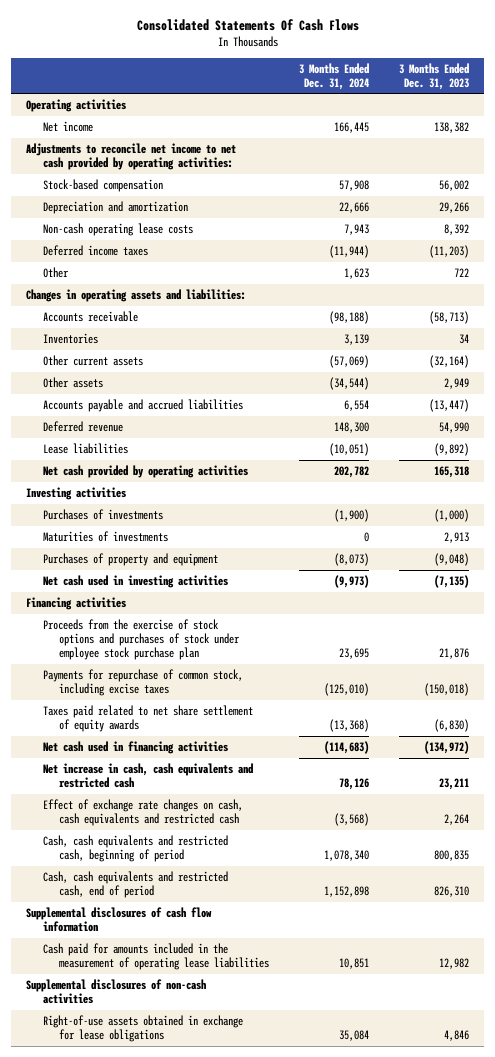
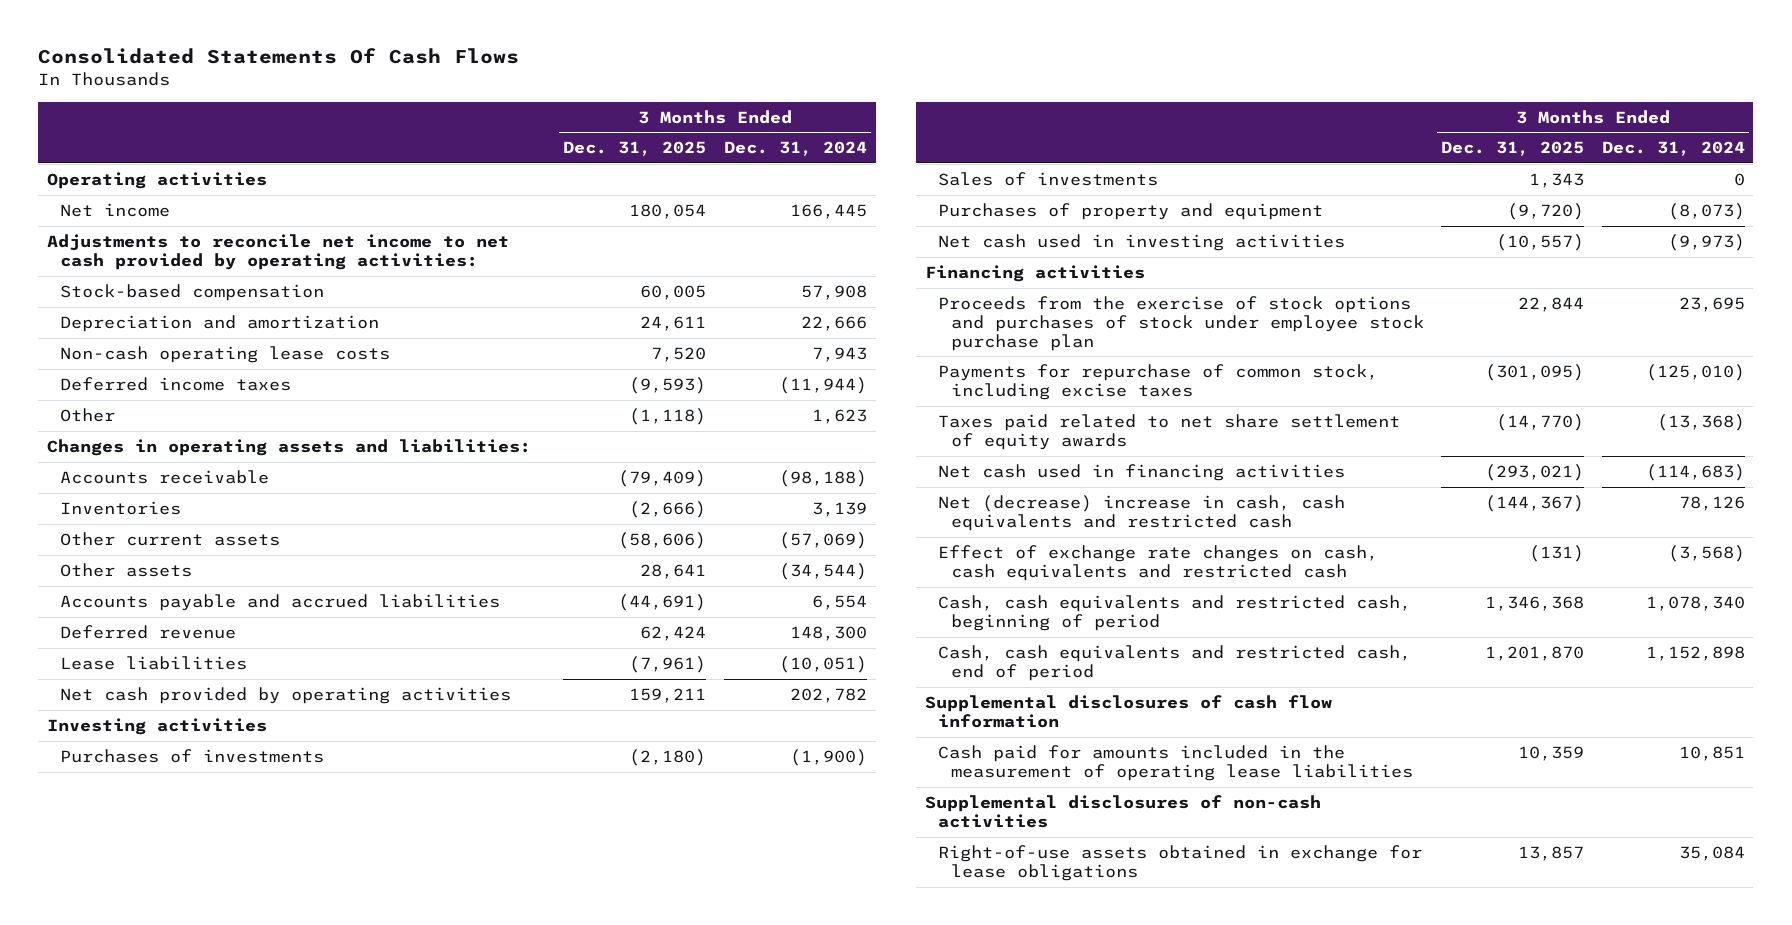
[398,62,469,90] 3 Months Ended Dec. 31, 2023 -> none
none -> [563,141,707,157] Dec. 31, 2025
[42,530,168,542] Maturities of investments -> [937,171,1158,186] Sales of investments
[42,762,253,789] Net increase in cash, cash equivalents and restricted cash -> [937,494,1345,531] Net (decrease) increase in cash, cash equivalents and restricted cash

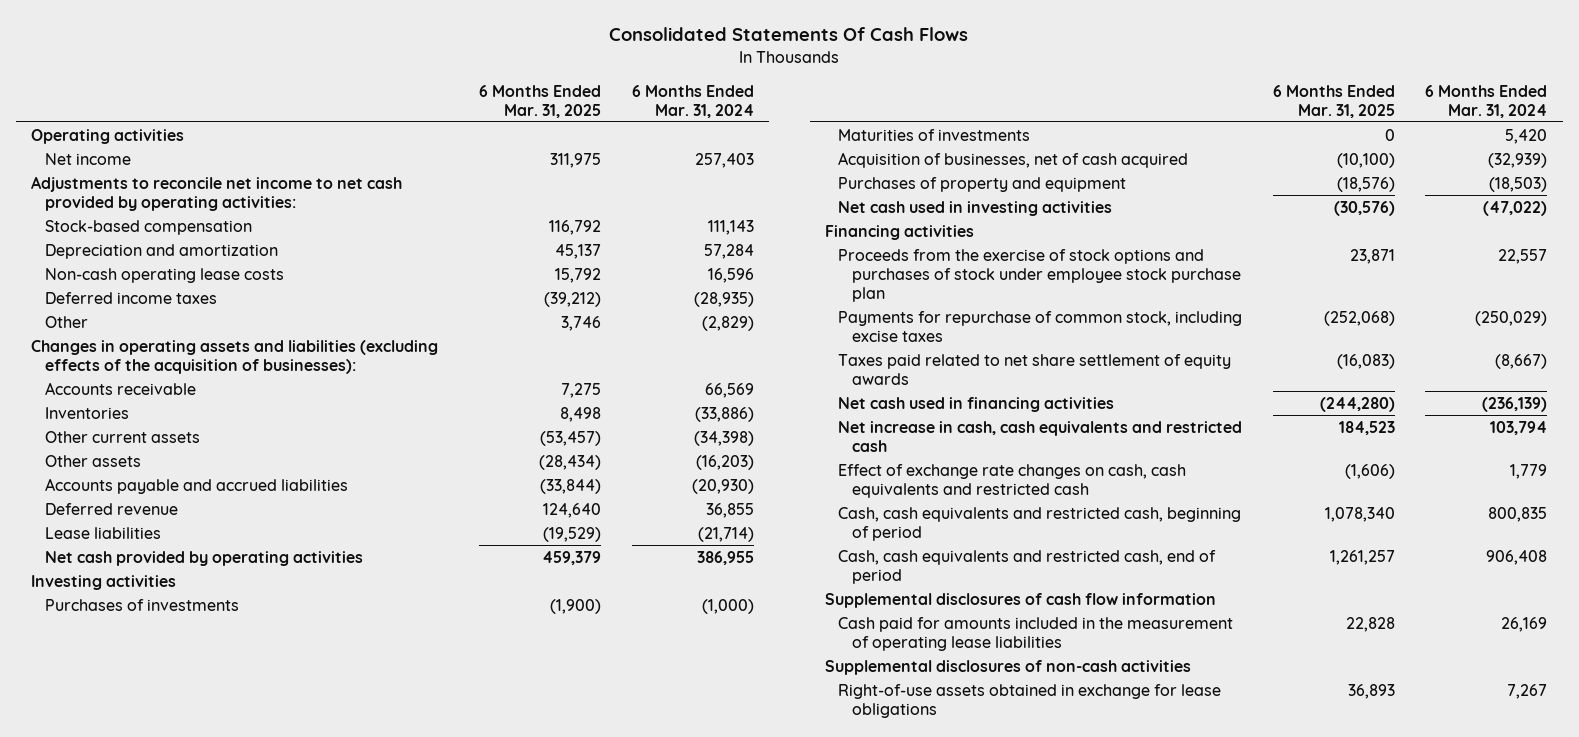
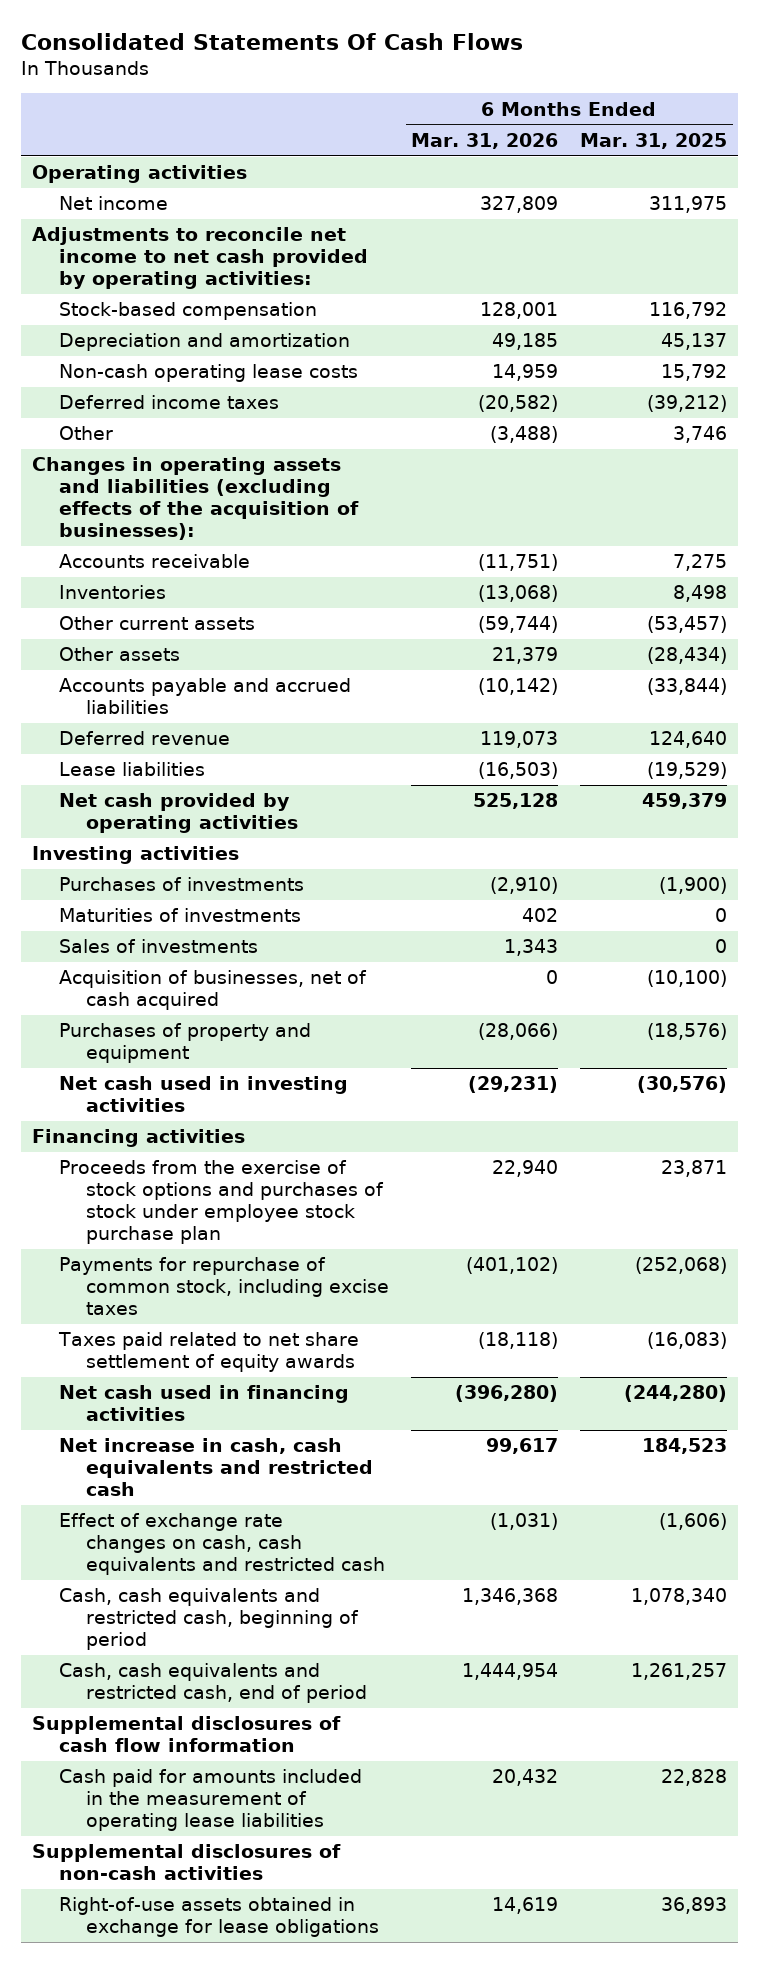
[631,84,754,118] 6 Months Ended Mar. 31, 2024 -> none
none -> [411,132,559,149] Mar. 31, 2026
none -> [59,939,259,954] Sales of investments

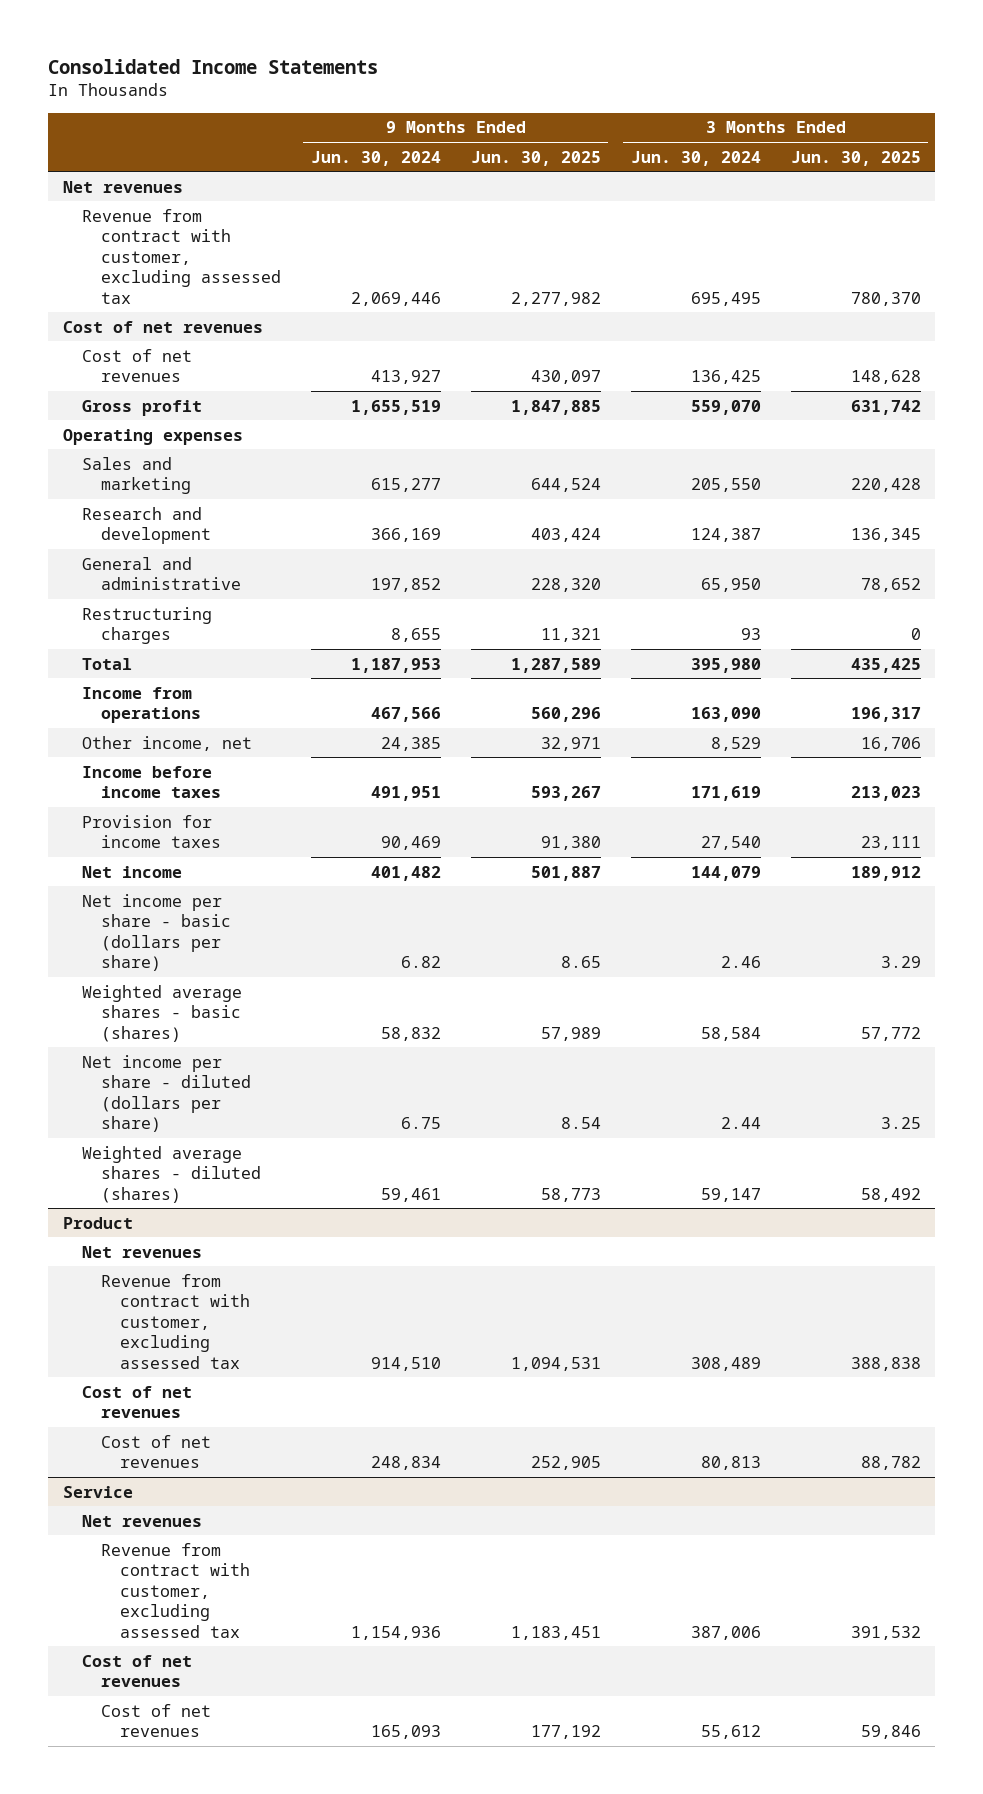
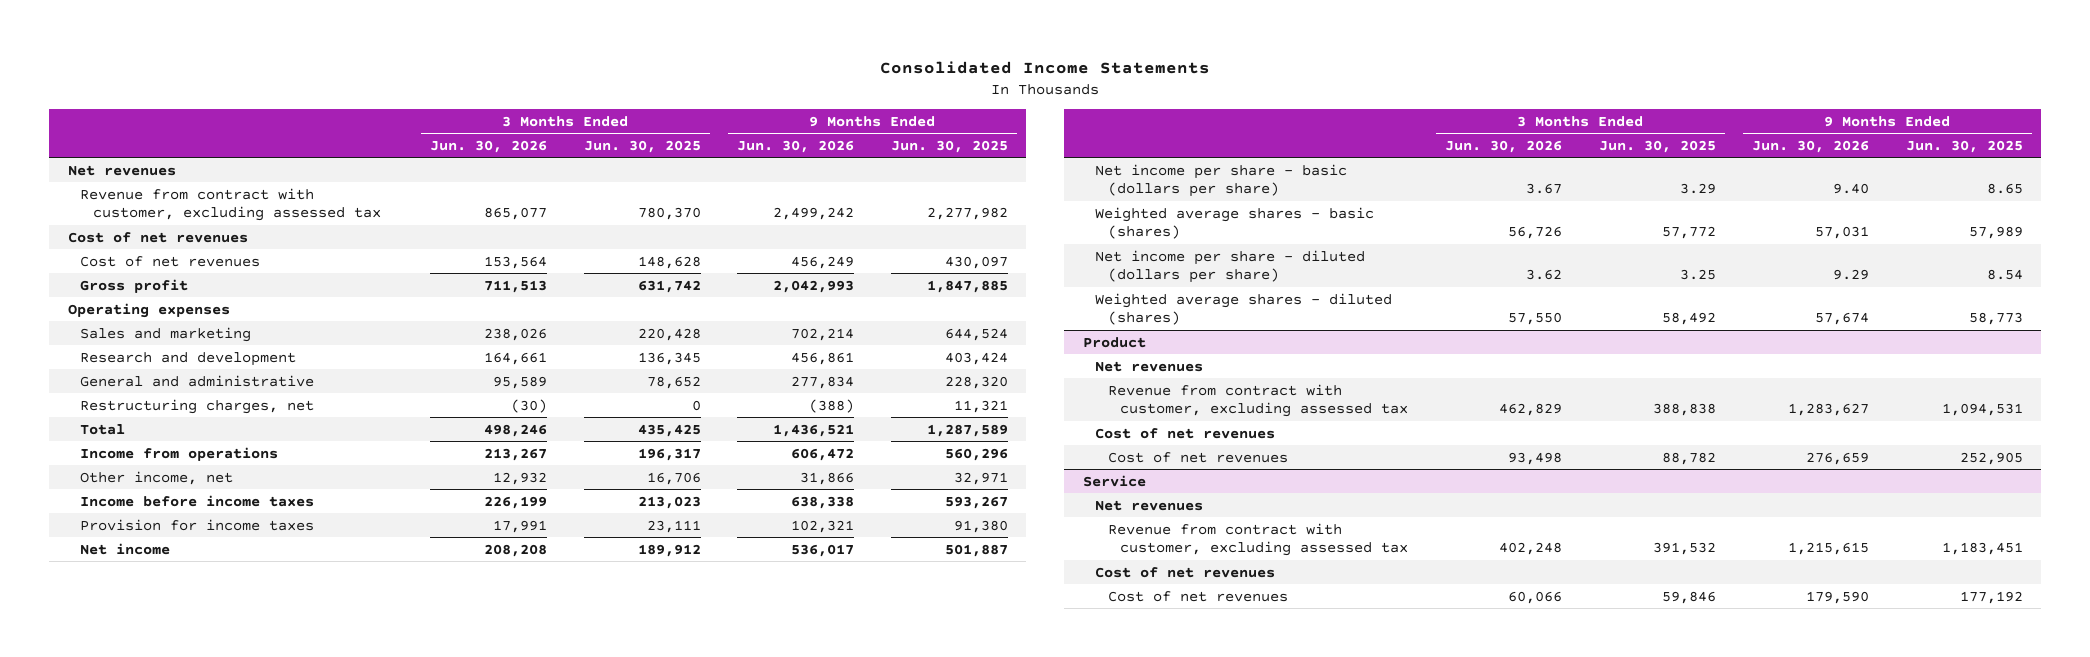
[310,150,441,166] Jun. 30, 2024 -> none
[630,150,761,166] Jun. 30, 2024 -> none
none -> [429,139,547,153] Jun. 30, 2026
none -> [737,139,855,153] Jun. 30, 2026
[81,606,212,645] Restructuring charges -> [80,398,315,414] Restructuring charges, net

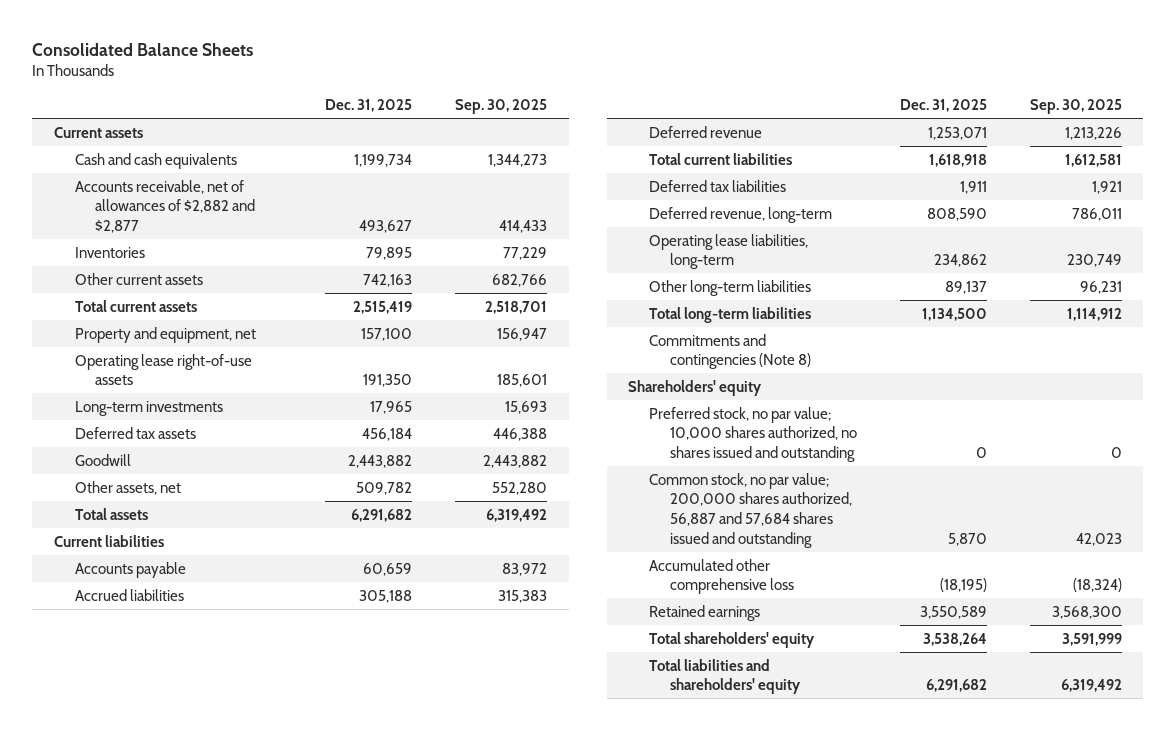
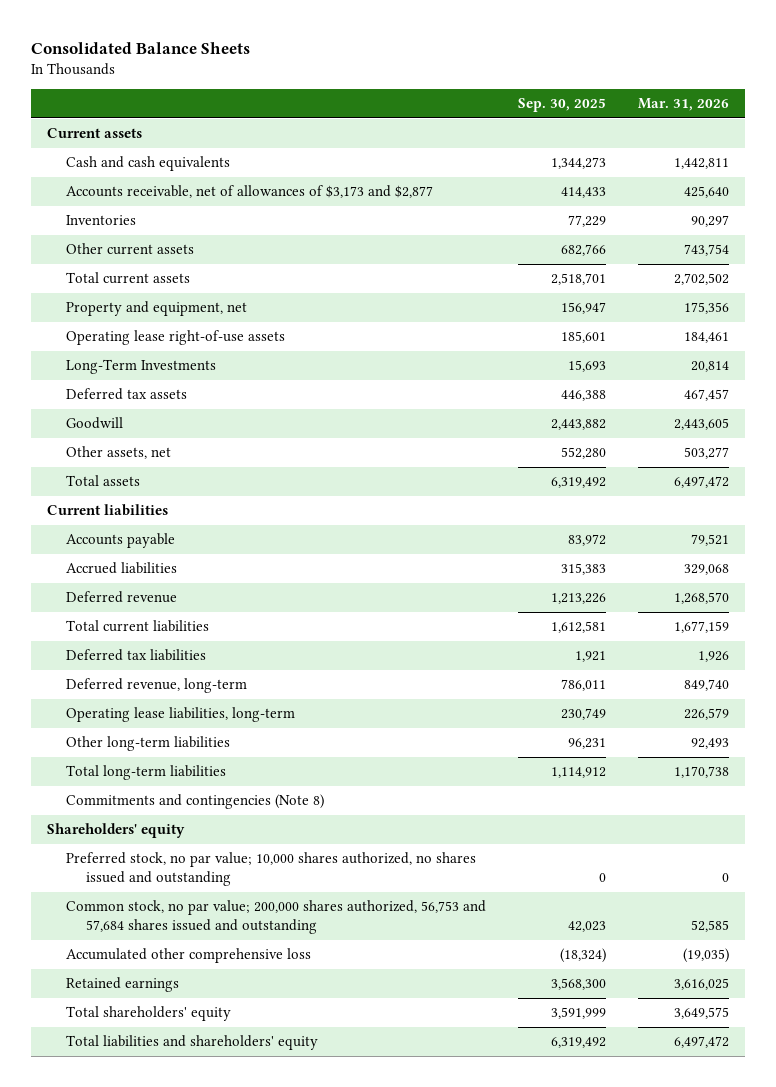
[325,99,413,113] Dec. 31, 2025 -> none
none -> [638,98,730,112] Mar. 31, 2026
[74,179,256,233] Accounts receivable, net of allowances of $2,882 and $2,877 -> [66,185,434,199] Accounts receivable, net of allowances of $3,173 and $2,877
[74,400,223,416] Long-term investments -> [66,359,217,375] Long-Term Investments
[648,472,852,548] Common stock, no par value; 200,000 shares authorized, 56,887 and 57,684 shares issued and outstanding -> [66,900,487,935] Common stock, no par value; 200,000 shares authorized, 56,753 and 57,684 shares issued and outstanding

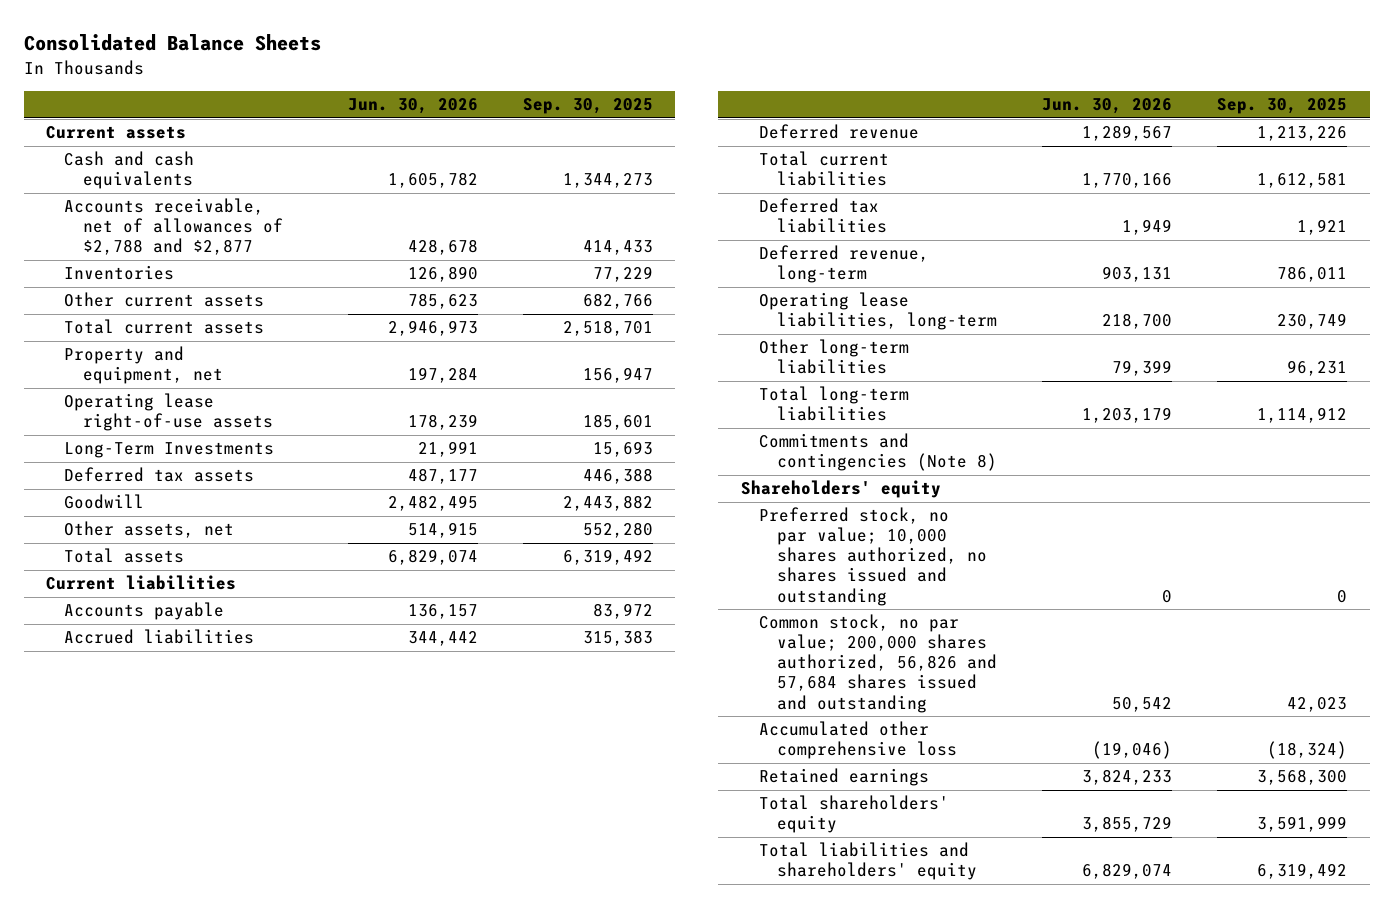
[638,98,730,112] Mar. 31, 2026 -> none
none -> [347,98,478,115] Jun. 30, 2026
[66,185,434,199] Accounts receivable, net of allowances of $3,173 and $2,877 -> [64,198,283,256] Accounts receivable, net of allowances of $2,788 and $2,877
[66,900,487,935] Common stock, no par value; 200,000 shares authorized, 56,753 and 57,684 shares issued and outstanding -> [759,614,998,713] Common stock, no par value; 200,000 shares authorized, 56,826 and 57,684 shares issued and outstanding

